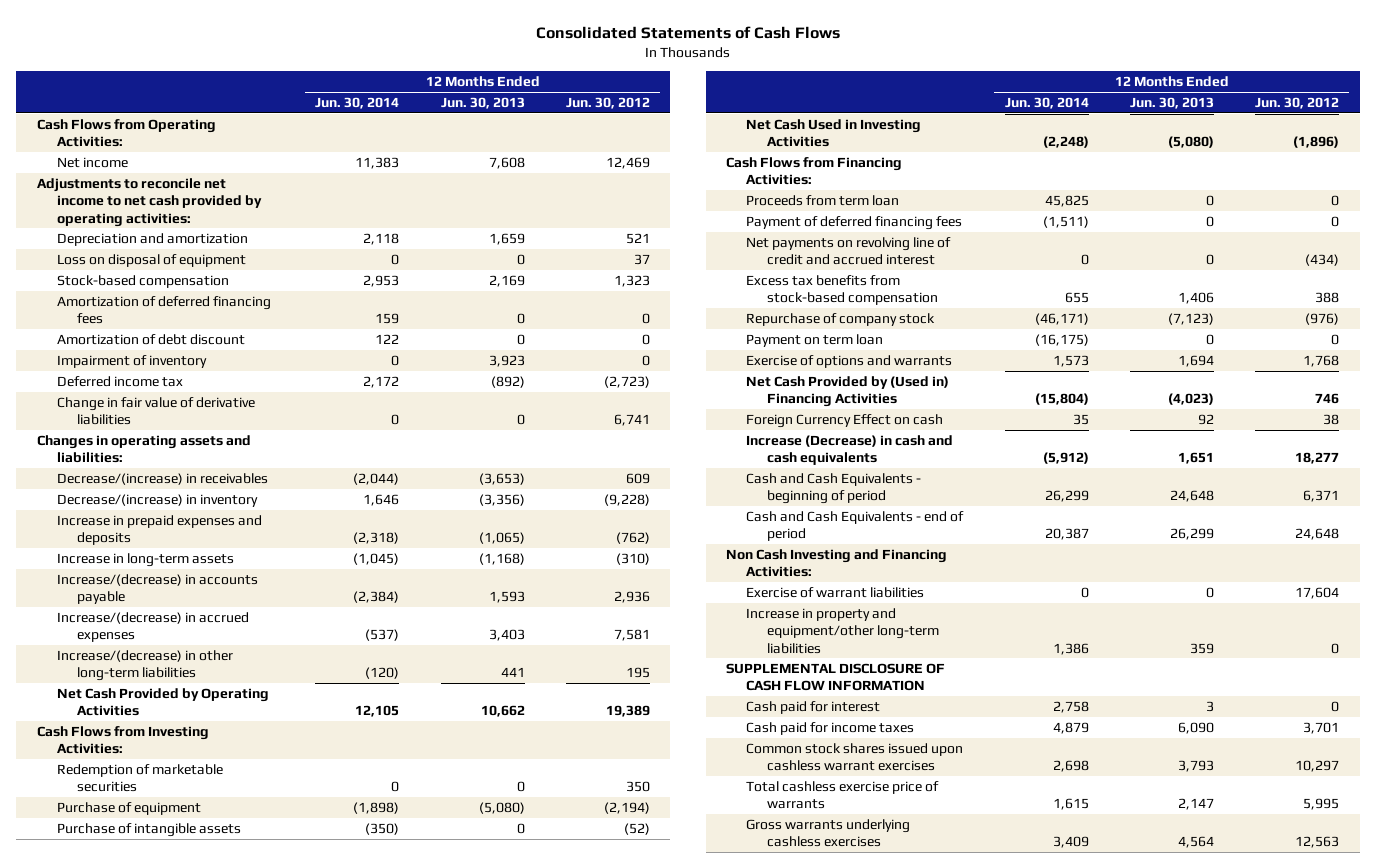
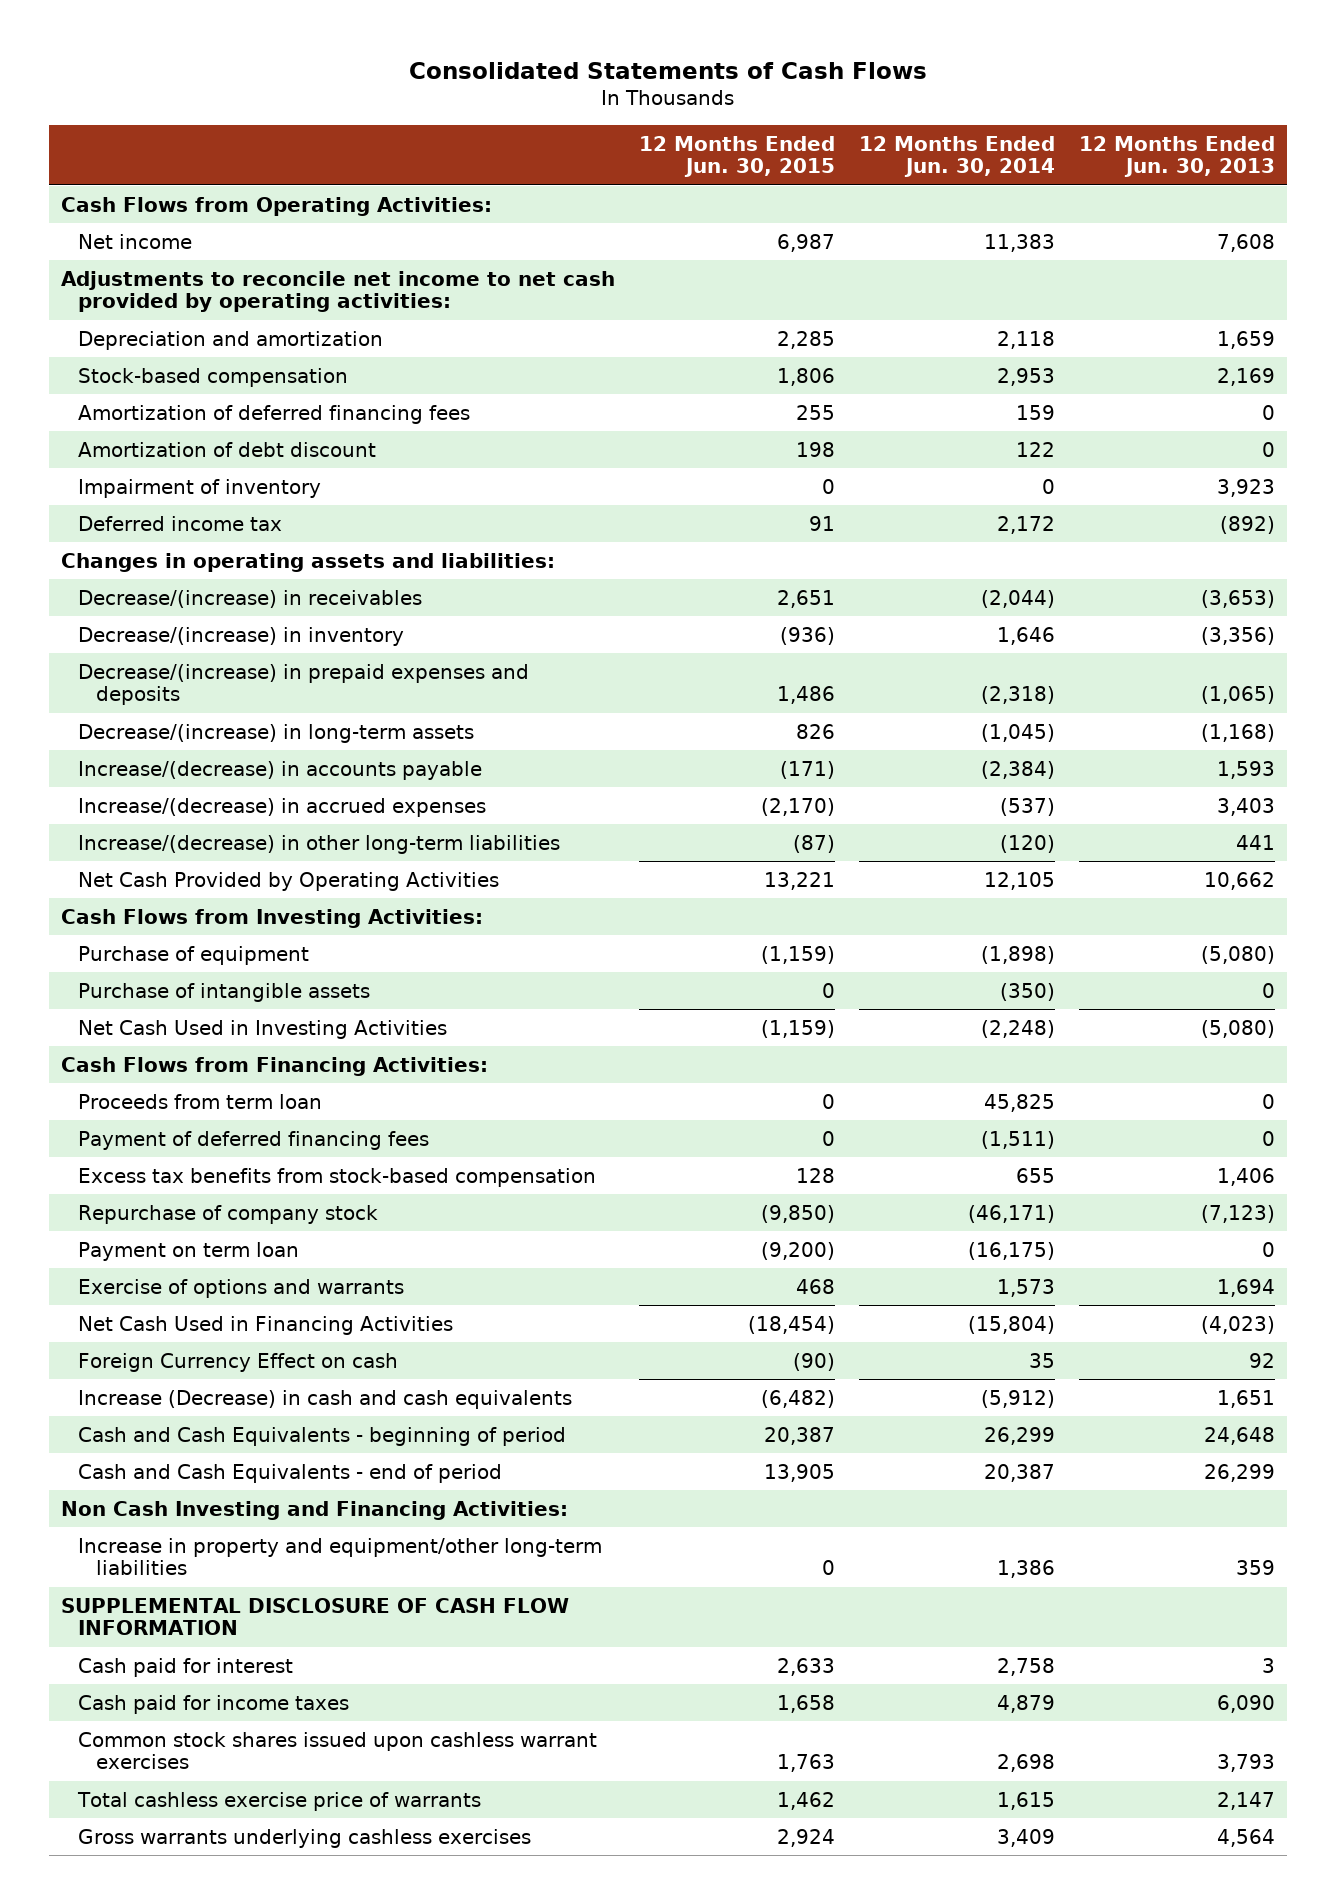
[565,97,650,110] Jun. 30, 2012 -> none
none -> [638,135,835,178] 12 Months Ended Jun. 30, 2015
[57,254,247,268] Loss on disposal of equipment -> none
[57,397,256,426] Change in fair value of derivative liabilities -> none
[57,515,263,546] Increase in prepaid expenses and deposits -> [78,663,530,706] Decrease/(increase) in prepaid expenses and deposits
[57,553,235,568] Increase in long-term assets -> [78,723,475,743] Decrease/(increase) in long-term assets
[57,764,224,793] Redemption of marketable securities -> none
[746,237,952,266] Net payments on revolving line of credit and accrued interest -> none
[746,376,950,408] Net Cash Provided by (Used in) Financing Activities -> [78,1315,454,1335] Net Cash Used in Financing Activities
[746,587,925,599] Exercise of warrant liabilities -> none

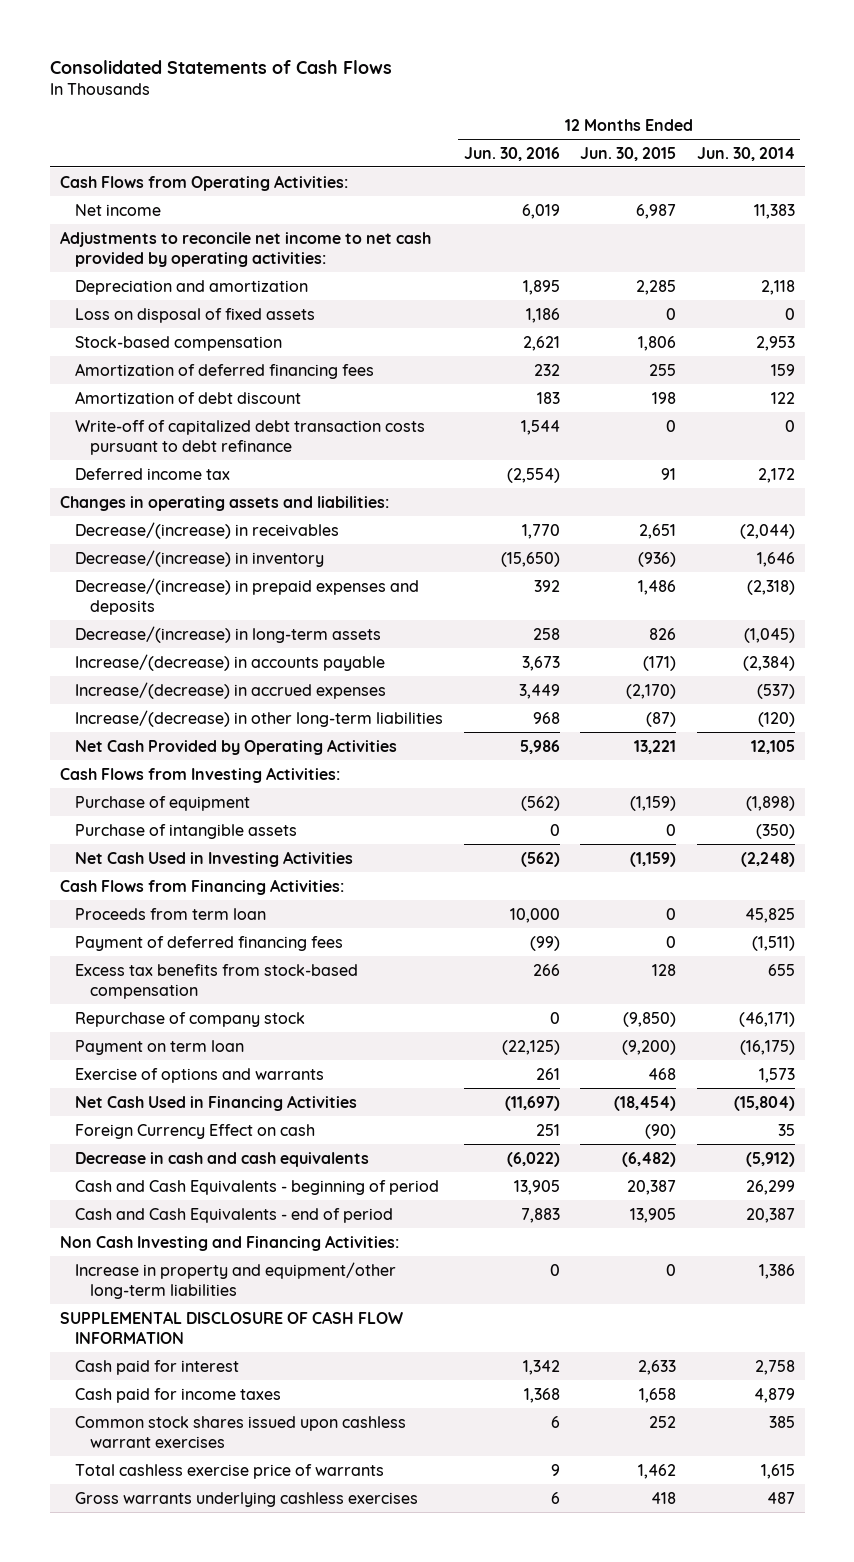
[1078,135,1275,178] 12 Months Ended Jun. 30, 2013 -> none
none -> [463,146,560,161] Jun. 30, 2016
none -> [74,307,315,323] Loss on disposal of fixed assets
[78,478,322,498] Impairment of inventory -> none
none -> [74,419,425,455] Write-off of capitalized debt transaction costs pursuant to debt refinance
[78,1389,573,1409] Increase (Decrease) in cash and cash equivalents -> [74,1151,369,1167] Decrease in cash and cash equivalents
[776,1754,835,1773] 1,763 -> [649,1415,677,1428] 252
[996,1754,1055,1773] 2,698 -> [768,1415,795,1428] 385
[776,1828,835,1847] 2,924 -> [651,1491,677,1504] 418
[996,1828,1055,1847] 3,409 -> [766,1491,795,1504] 487

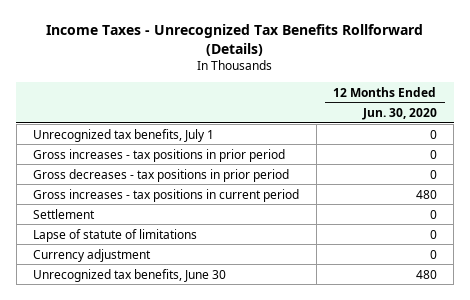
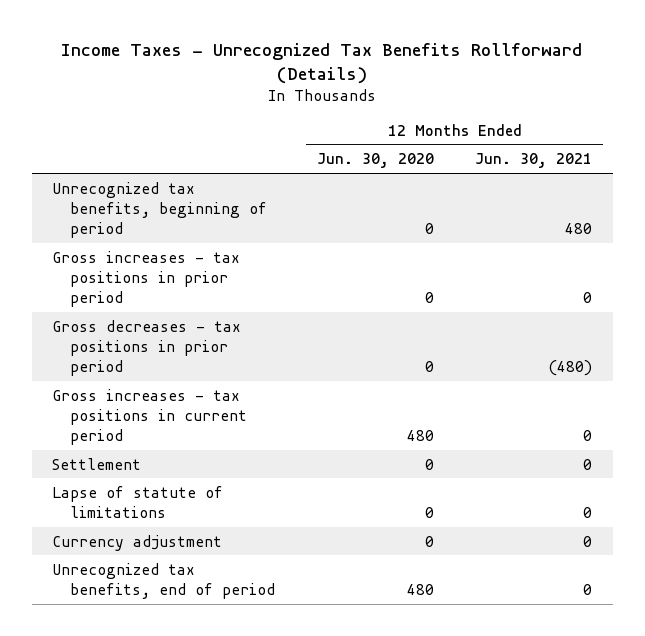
none -> [475,153,593,169] Jun. 30, 2021
[33,128,215,142] Unrecognized tax benefits, July 1 -> [52,181,268,239] Unrecognized tax benefits, beginning of period
[33,268,227,282] Unrecognized tax benefits, June 30 -> [52,562,276,599] Unrecognized tax benefits, end of period

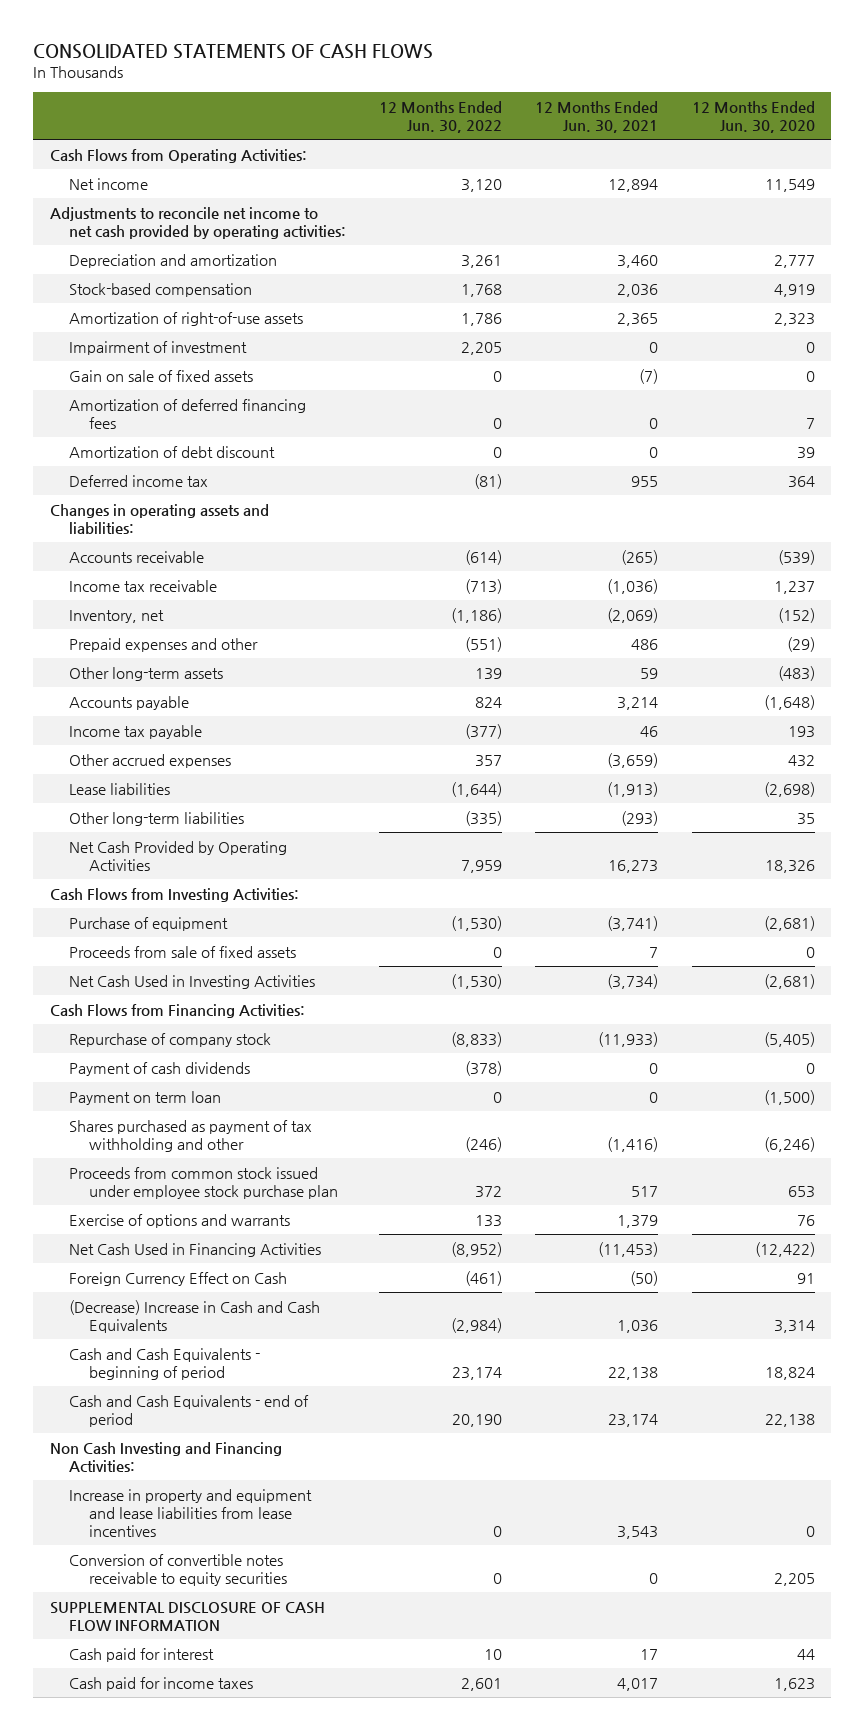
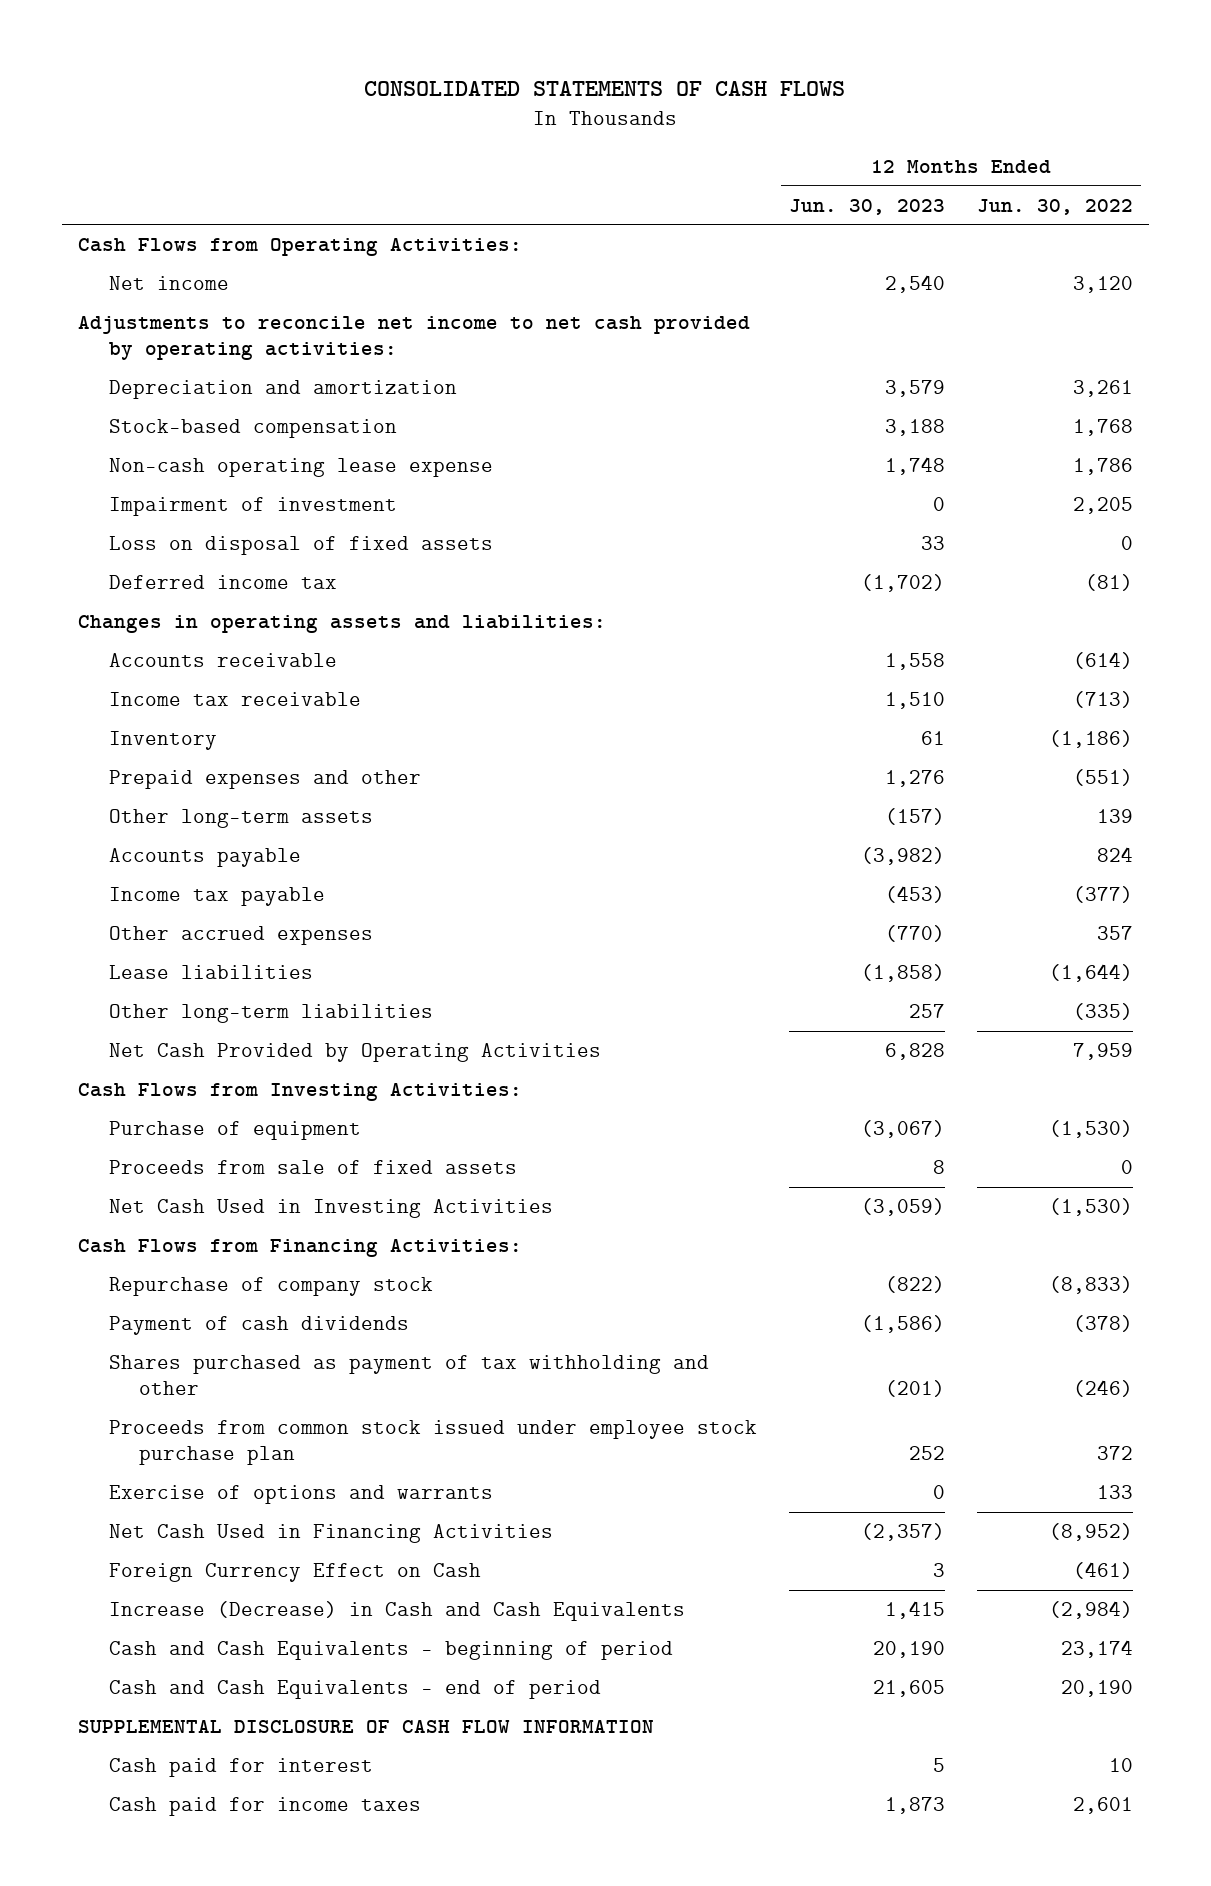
[535,101,659,134] 12 Months Ended Jun. 30, 2021 -> none
[691,101,815,134] 12 Months Ended Jun. 30, 2020 -> none
none -> [788,198,945,215] Jun. 30, 2023
[69,311,304,326] Amortization of right-of-use assets -> [108,458,493,478] Non-cash operating lease expense
[69,398,307,429] Amortization of deferred financing fees -> none
[69,445,276,458] Amortization of debt discount -> none
[69,369,254,382] Gain on sale of fixed assets -> [108,536,493,556] Loss on disposal of fixed assets
[69,609,165,623] Inventory, net -> [108,731,217,751] Inventory
[69,1090,222,1105] Payment on term loan -> none
[69,1299,321,1333] (Decrease) Increase in Cash and Cash Equivalents -> [108,1601,685,1622] Increase (Decrease) in Cash and Cash Equivalents
[49,1441,282,1472] Non Cash Investing and Financing Activities: -> none
[69,1488,313,1538] Increase in property and equipment and lease liabilities from lease incentives -> none
[69,1553,288,1586] Conversion of convertible notes receivable to equity securities -> none

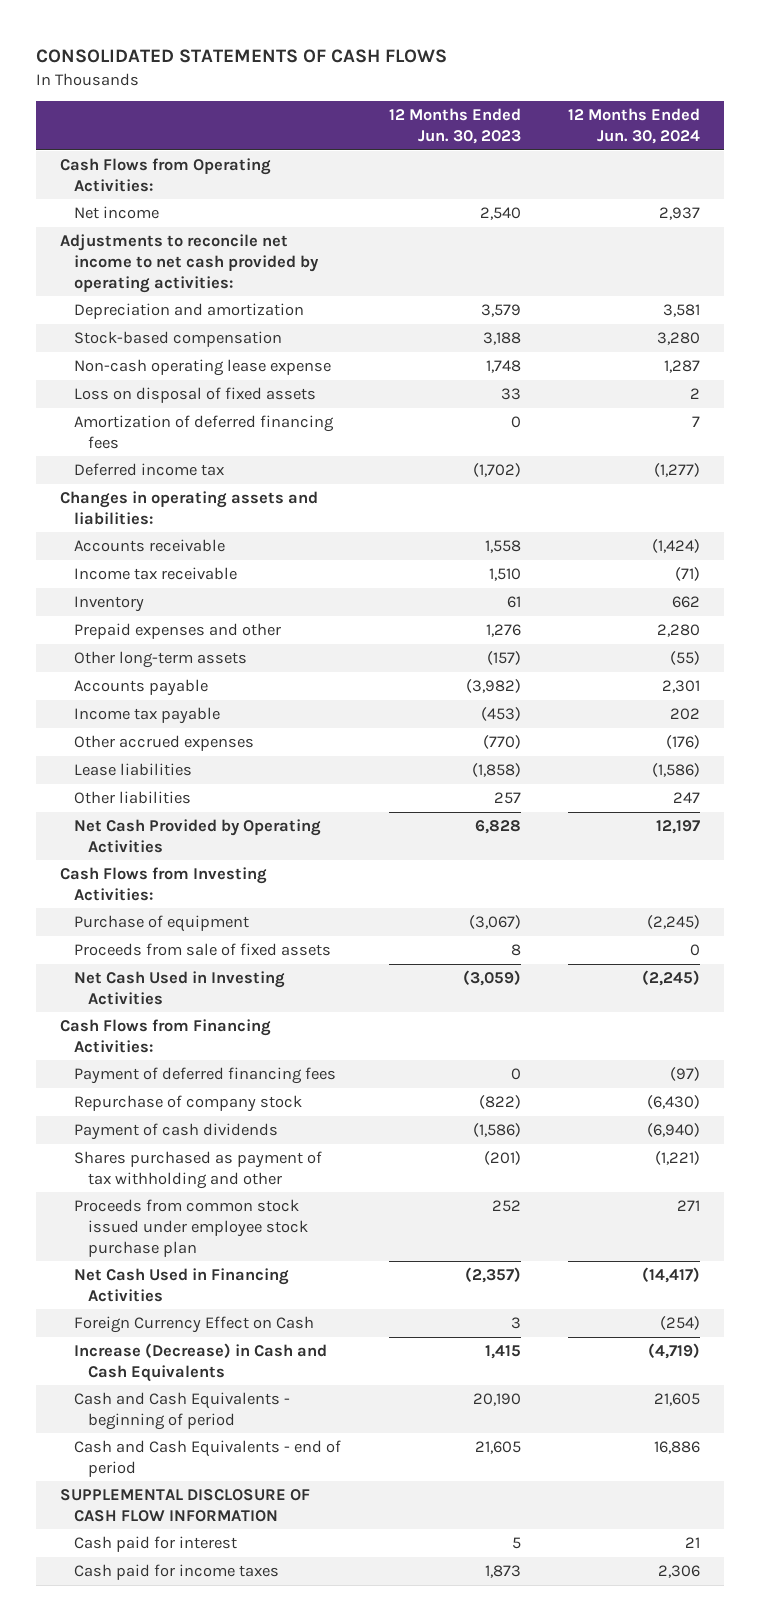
[976,198,1133,215] Jun. 30, 2022 -> none
none -> [568,108,701,144] 12 Months Ended Jun. 30, 2024
[108,497,397,517] Impairment of investment -> none
none -> [74,415,335,449] Amortization of deferred financing fees
[108,1004,433,1024] Other long-term liabilities -> [74,791,192,805] Other liabilities
none -> [74,1067,337,1085] Payment of deferred financing fees
[108,1485,493,1505] Exercise of options and warrants -> none

